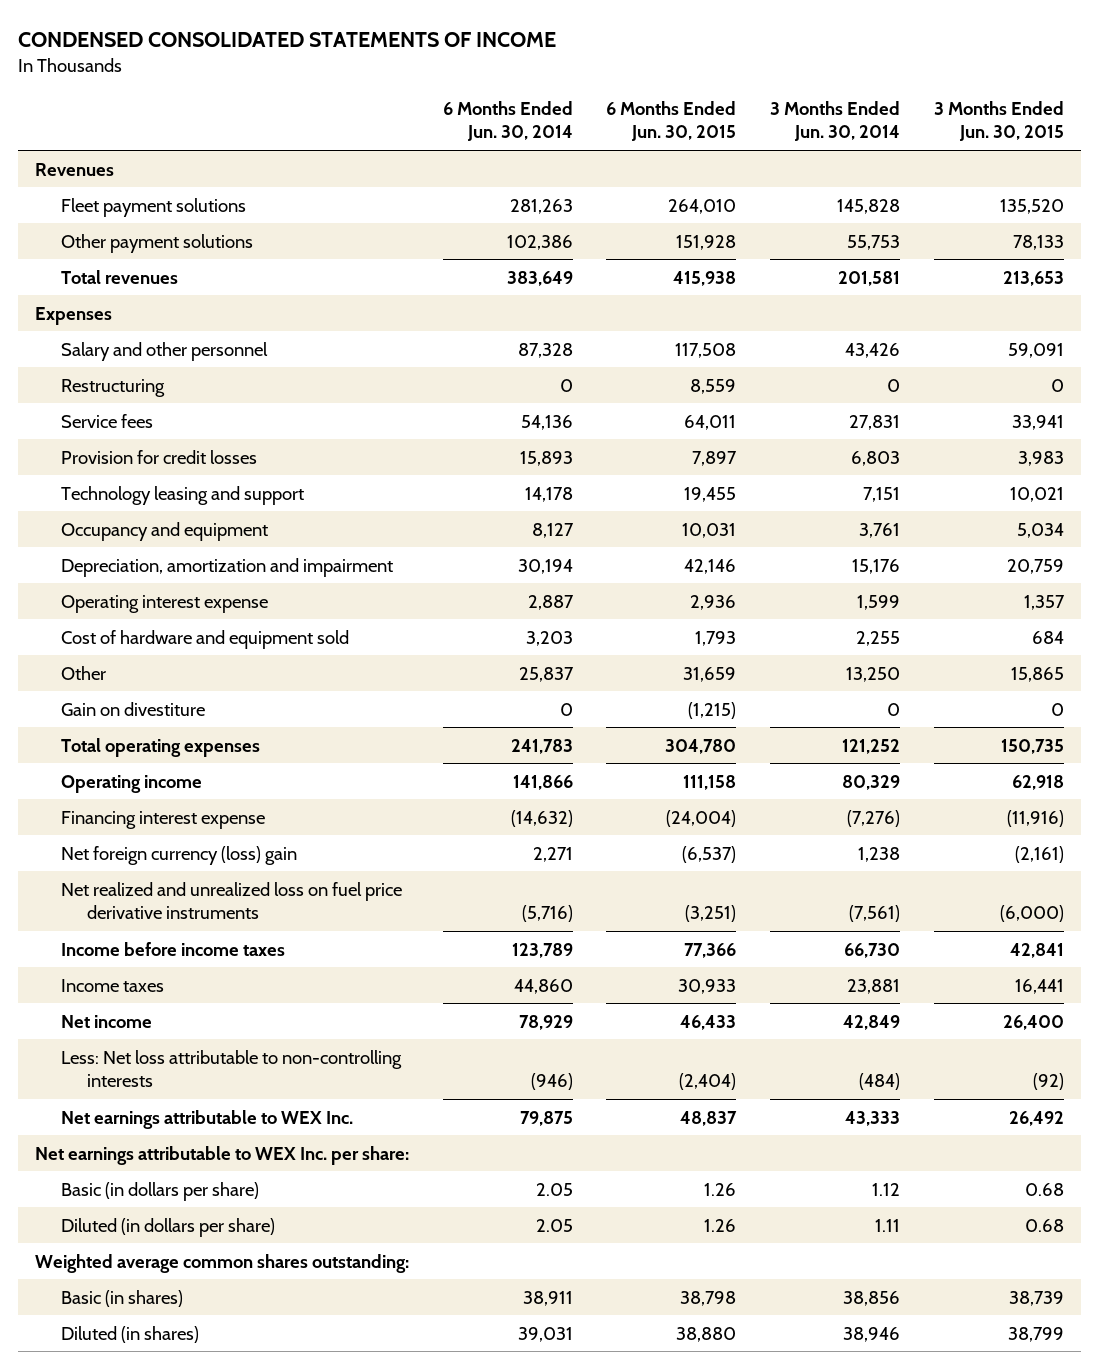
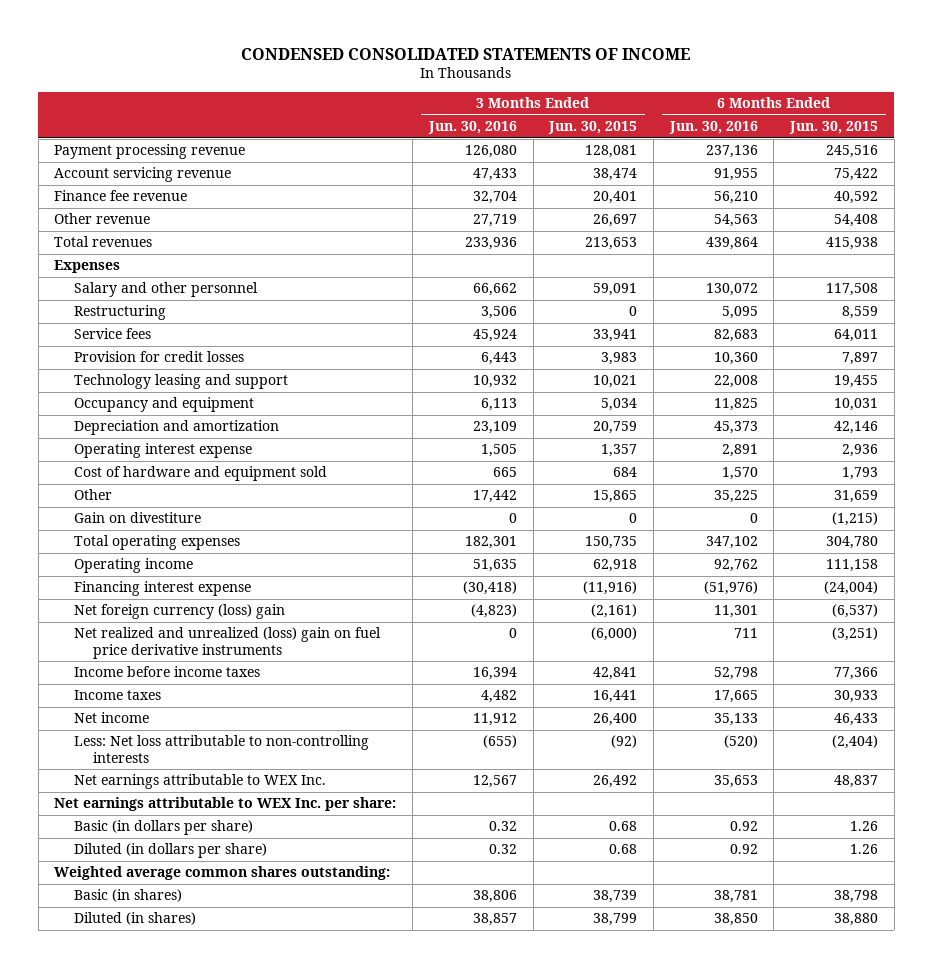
[442,101,573,142] 6 Months Ended Jun. 30, 2014 -> none
[770,101,901,142] 3 Months Ended Jun. 30, 2014 -> none
none -> [427,121,517,135] Jun. 30, 2016
none -> [668,121,758,135] Jun. 30, 2016
[35,162,115,176] Revenues -> none
[61,197,247,217] Fleet payment solutions -> none
[61,233,254,253] Other payment solutions -> none
none -> [54,144,246,160] Payment processing revenue
none -> [54,167,232,183] Account servicing revenue
none -> [54,190,188,202] Finance fee revenue
none -> [54,213,151,225] Other revenue
[61,557,394,577] Depreciation, amortization and impairment -> [73,420,279,436] Depreciation and amortization
[61,881,403,919] Net realized and unrealized loss on fuel price derivative instruments -> [73,627,381,659] Net realized and unrealized (loss) gain on fuel price derivative instruments

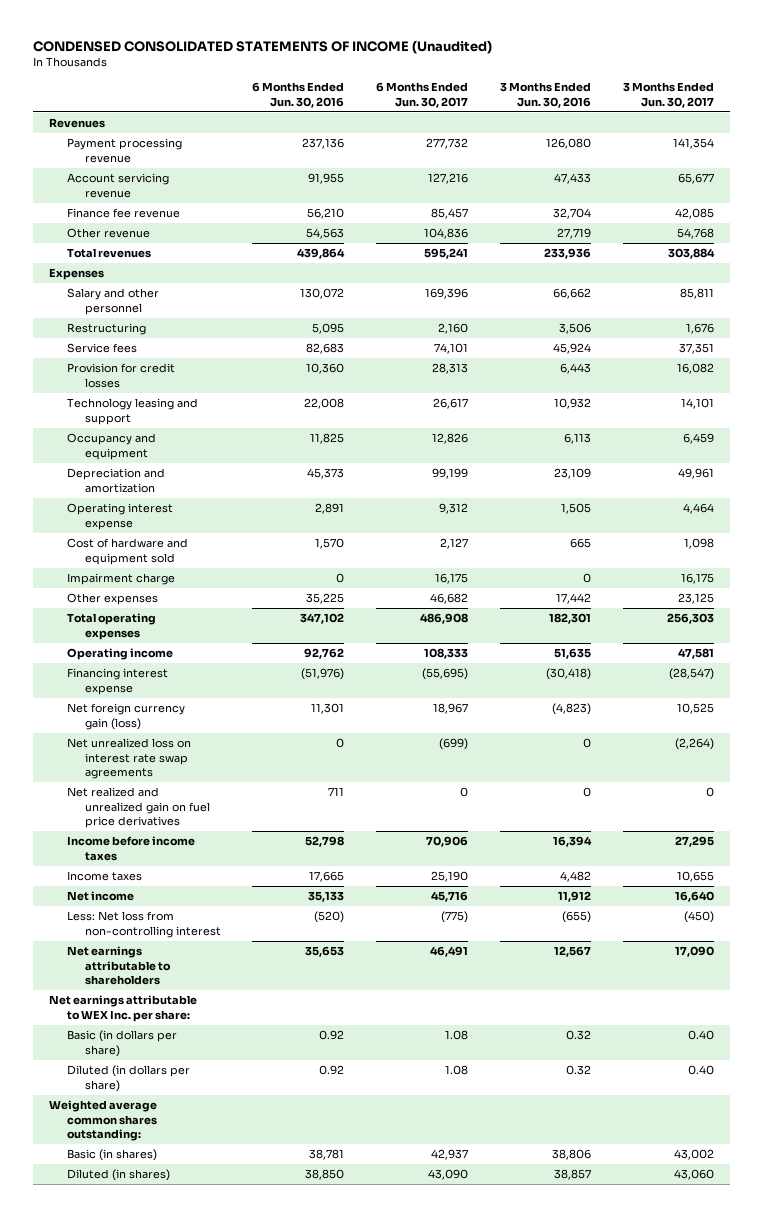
[241,47,691,60] CONDENSED CONSOLIDATED STATEMENTS OF INCOME -> [33,39,493,54] CONDENSED CONSOLIDATED STATEMENTS OF INCOME (Unaudited)
[548,121,638,135] Jun. 30, 2015 -> none
[789,121,879,135] Jun. 30, 2015 -> none
none -> [376,82,469,108] 6 Months Ended Jun. 30, 2017
none -> [623,82,715,108] 3 Months Ended Jun. 30, 2017
none -> [49,118,106,129] Revenues
[73,512,201,524] Gain on divestiture -> none
none -> [66,573,175,586] Impairment charge
[73,489,112,501] Other -> [66,593,158,606] Other expenses
[73,604,285,620] Net foreign currency (loss) gain -> [66,703,185,730] Net foreign currency gain (loss)
none -> [66,738,191,780] Net unrealized loss on interest rate swap agreements
[73,627,381,659] Net realized and unrealized (loss) gain on fuel price derivative instruments -> [66,787,210,829] Net realized and unrealized gain on fuel price derivatives
[73,735,369,763] Less: Net loss attributable to non-controlling interests -> [66,911,221,938] Less: Net loss from non-controlling interest
[73,774,326,790] Net earnings attributable to WEX Inc. -> [66,946,171,986] Net earnings attributable to shareholders

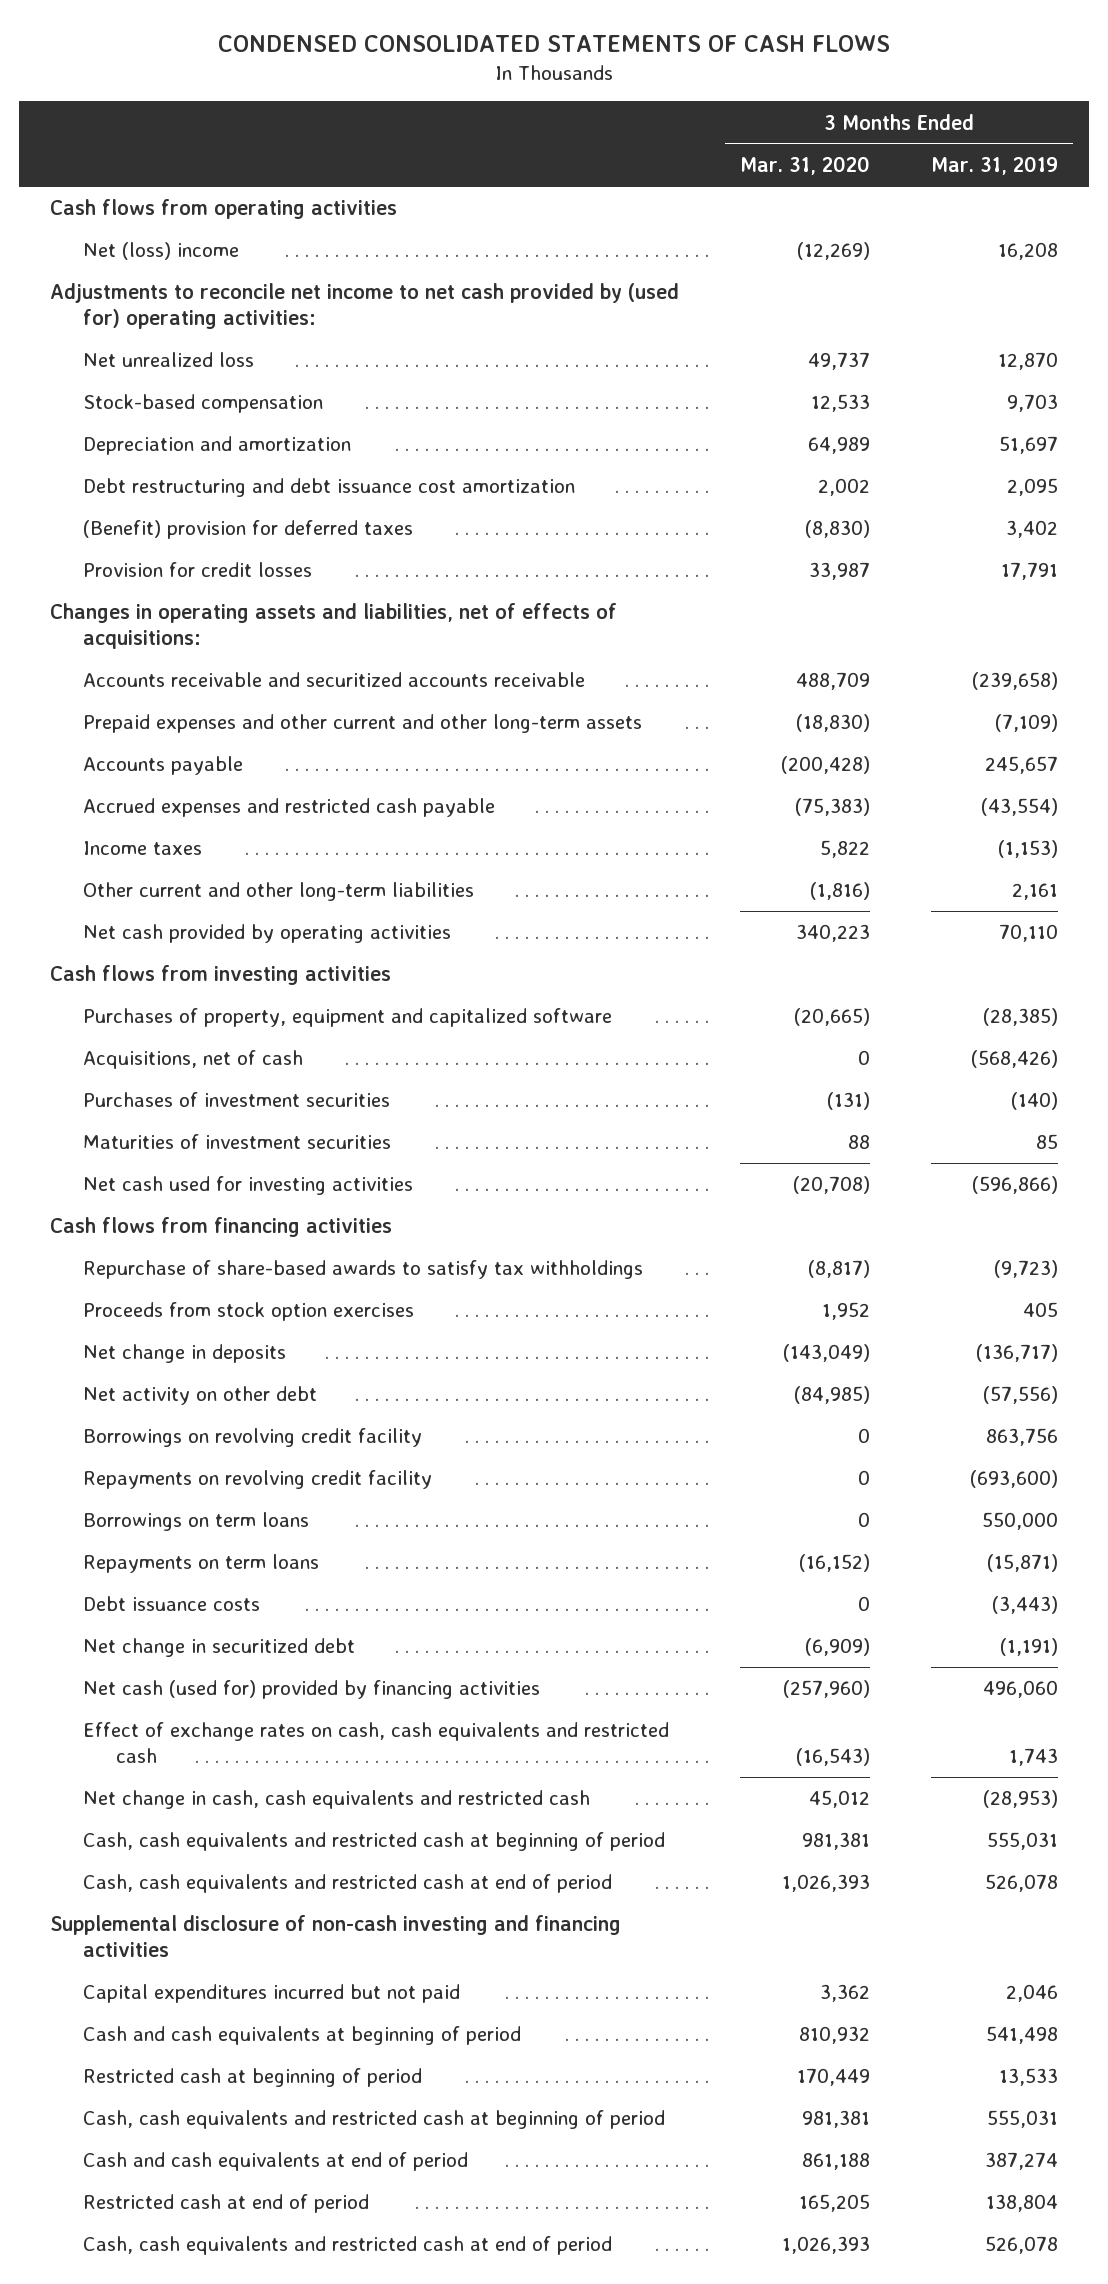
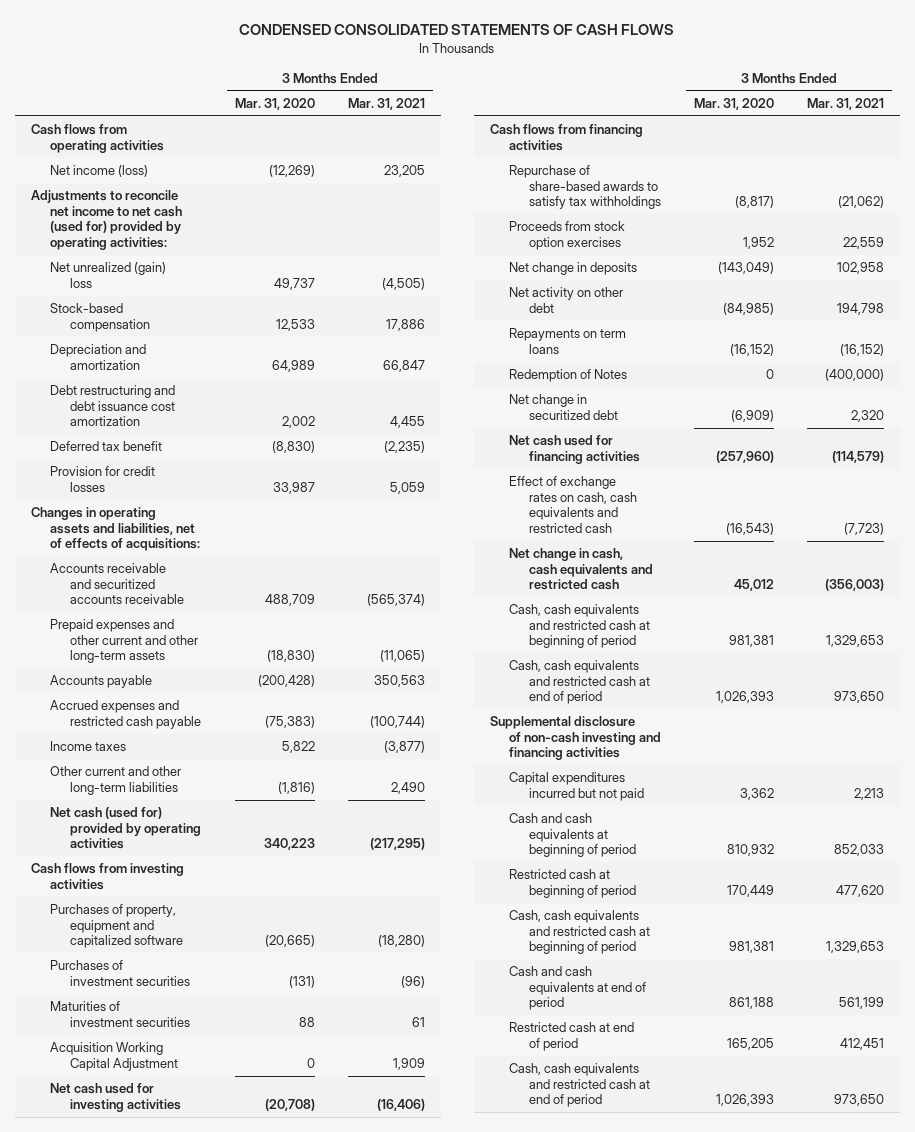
[930,156,1058,176] Mar. 31, 2019 -> none
none -> [347,98,425,111] Mar. 31, 2021
[83,242,240,261] Net (loss) income -> [50,165,149,178] Net income (loss)
[49,283,679,330] Adjustments to reconcile net income to net cash provided by (used for) operating activities: -> [30,190,183,250] Adjustments to reconcile net income to net cash (used for) provided by operating activities:
[83,352,255,368] Net unrealized loss -> [50,262,167,288] Net unrealized (gain) loss
[83,520,414,540] (Benefit) provision for deferred taxes -> [50,441,163,452] Deferred tax benefit
[83,924,452,944] Net cash provided by operating activities -> [50,807,201,850] Net cash (used for) provided by operating activities
[83,1050,304,1070] Acquisitions, net of cash -> none
none -> [50,1042,178,1071] Acquisition Working Capital Adjustment
[83,1428,423,1448] Borrowings on revolving credit facility -> none
[83,1470,433,1490] Repayments on revolving credit facility -> none
[83,1512,310,1532] Borrowings on term loans -> none
[83,1596,261,1612] Debt issuance costs -> none
none -> [509,369,628,383] Redemption of Notes
[83,1680,541,1700] Net cash (used for) provided by financing activities -> [509,435,640,464] Net cash used for financing activities

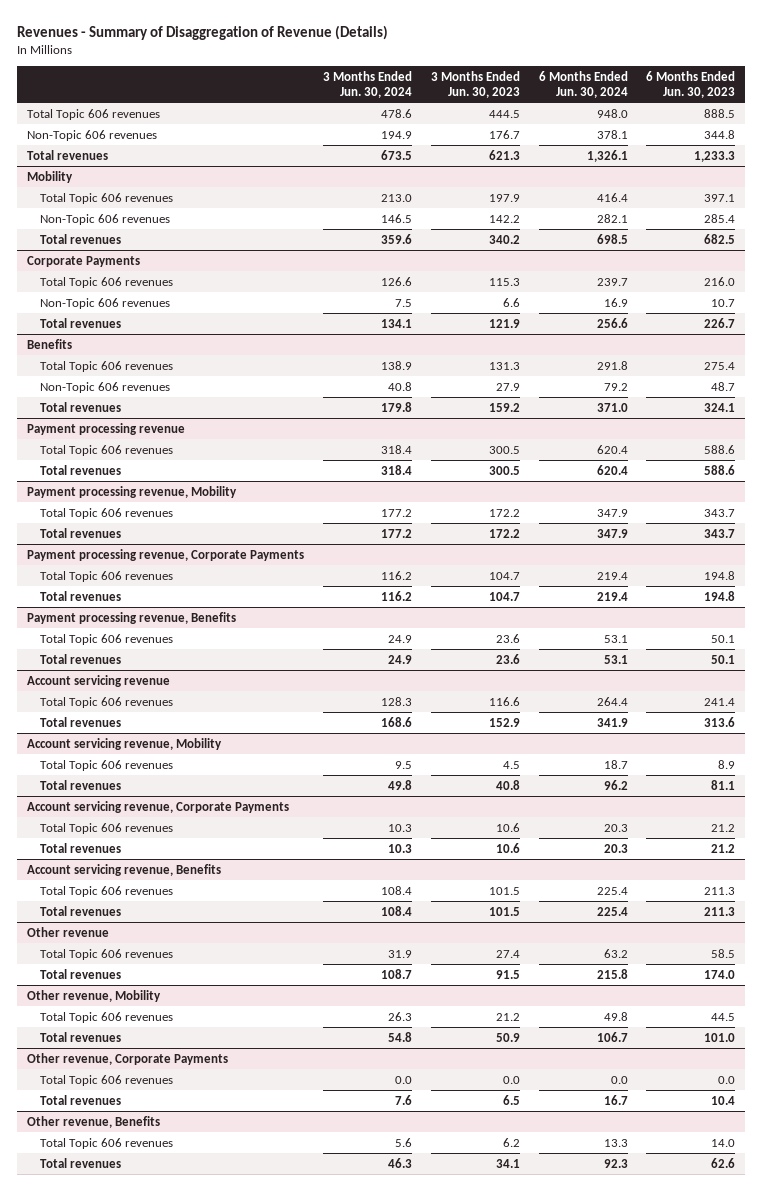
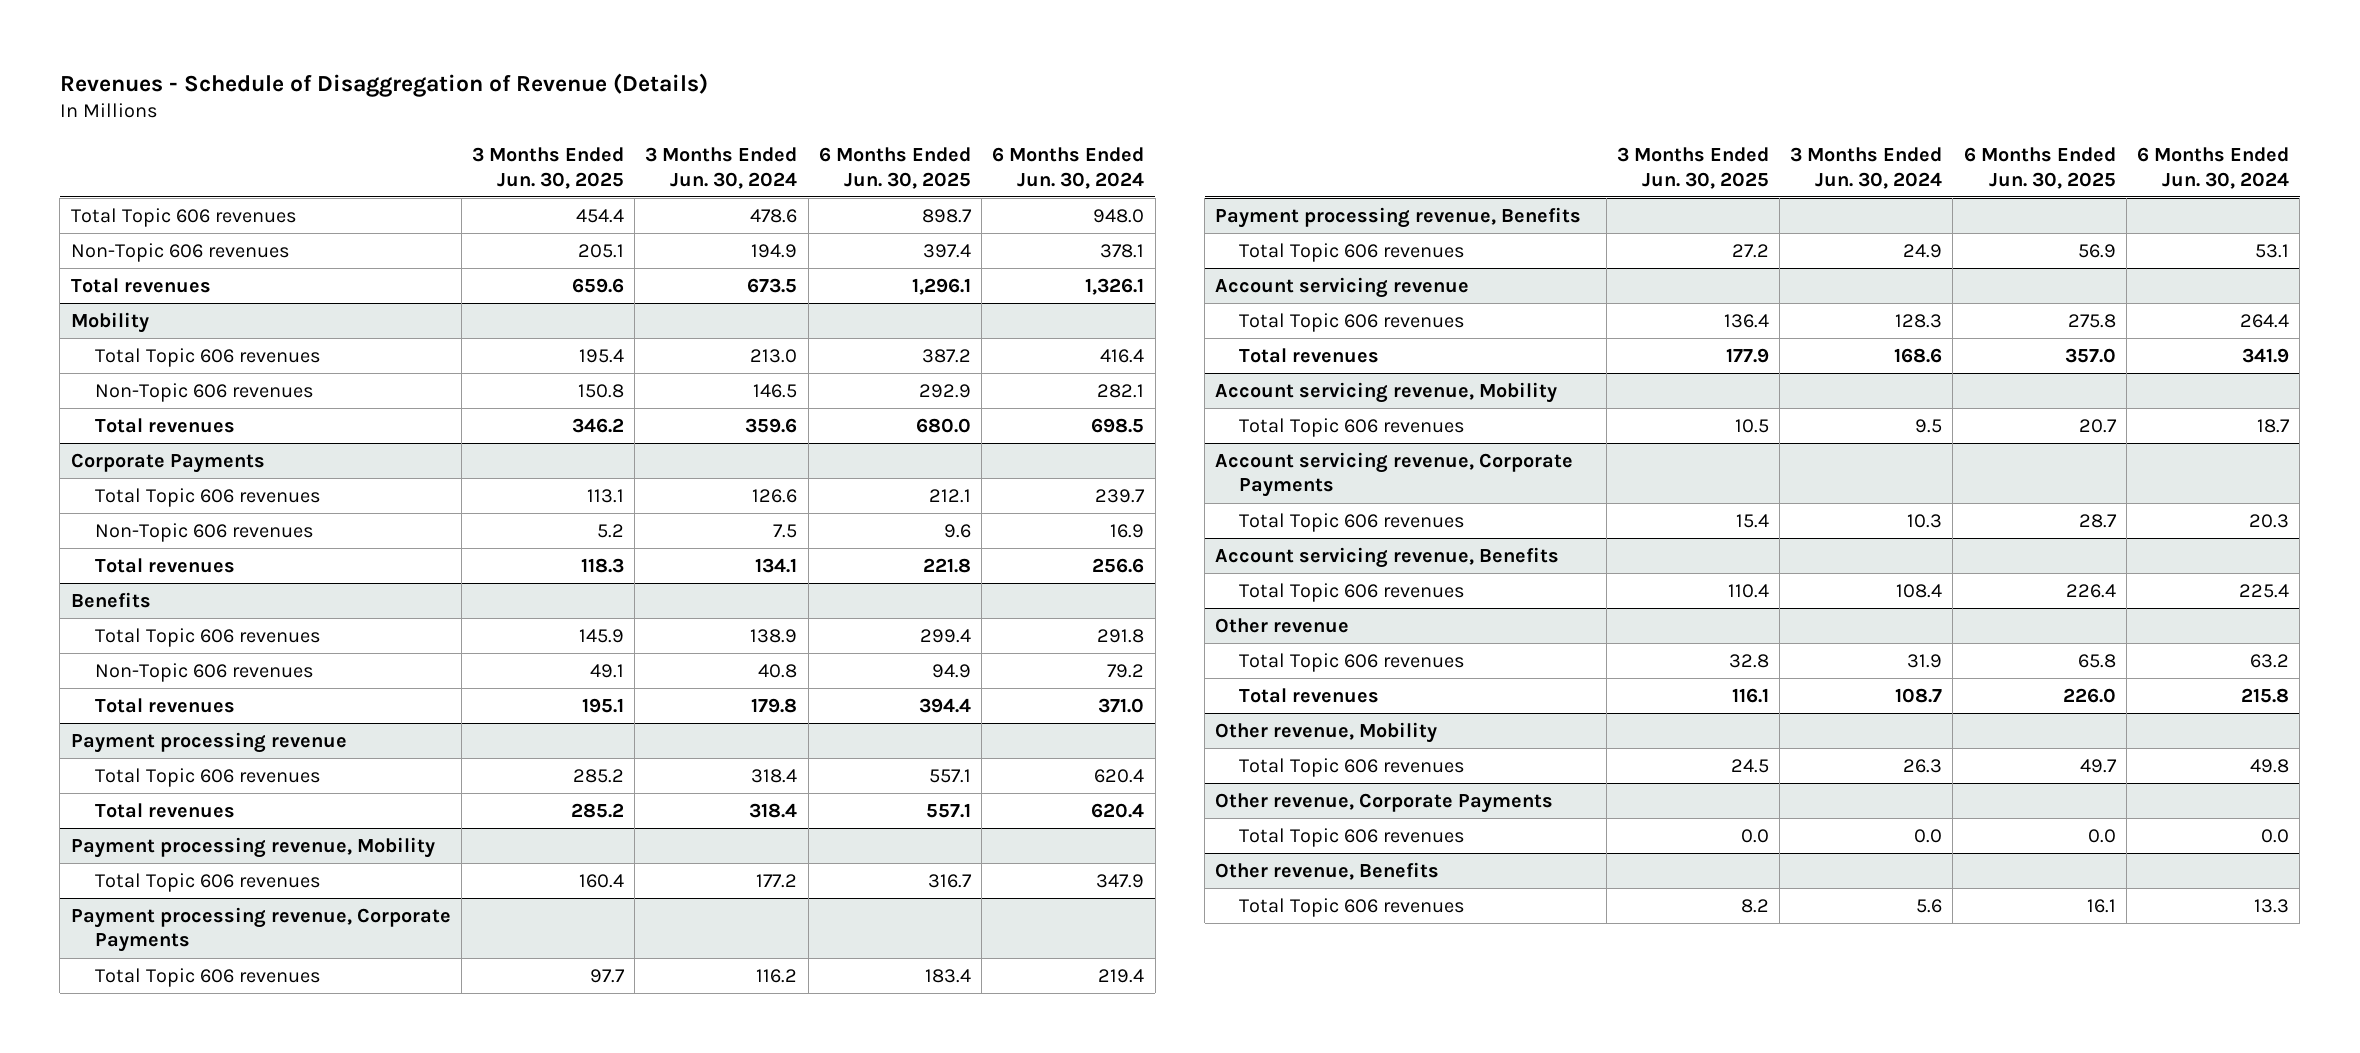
[17,24,389,40] Revenues - Summary of Disaggregation of Revenue (Details) -> [59,72,708,97] Revenues - Schedule of Disaggregation of Revenue (Details)
[430,70,520,98] 3 Months Ended Jun. 30, 2023 -> none
[646,70,736,98] 6 Months Ended Jun. 30, 2023 -> none
none -> [472,146,625,189] 3 Months Ended Jun. 30, 2025
none -> [818,146,971,189] 6 Months Ended Jun. 30, 2025
[39,527,121,538] Total revenues -> none
[39,590,121,601] Total revenues -> none
[39,653,121,664] Total revenues -> none
[39,779,121,790] Total revenues -> none
[39,842,121,853] Total revenues -> none
[39,905,121,916] Total revenues -> none
[39,1031,121,1042] Total revenues -> none
[39,1094,121,1105] Total revenues -> none
[39,1157,121,1168] Total revenues -> none

